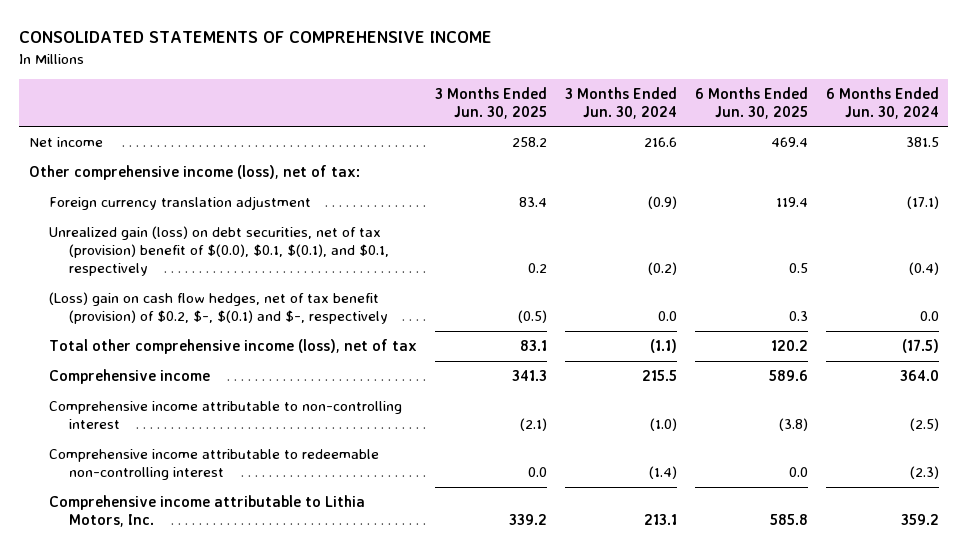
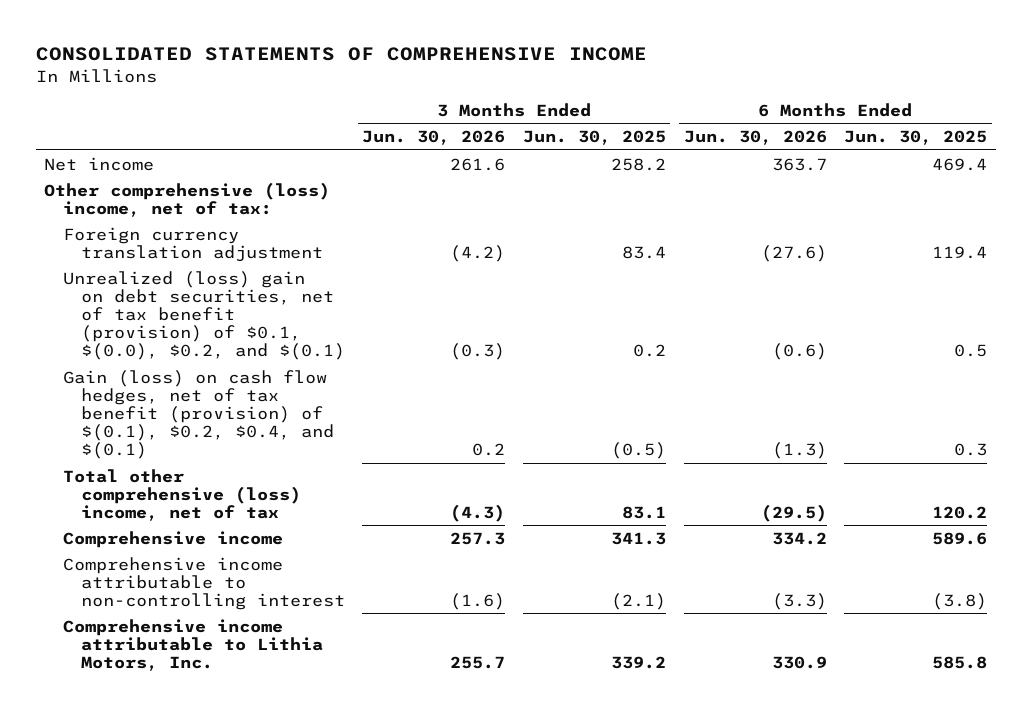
[565,86,678,119] 3 Months Ended Jun. 30, 2024 -> none
[826,86,940,119] 6 Months Ended Jun. 30, 2024 -> none
none -> [362,130,506,146] Jun. 30, 2026
none -> [683,130,827,146] Jun. 30, 2026
[28,164,360,180] Other comprehensive income (loss), net of tax: -> [44,181,331,217] Other comprehensive (loss) income, net of tax:
[48,225,389,277] Unrealized gain (loss) on debt securities, net of tax (provision) benefit of $(0.0), $0.1, $(0.1), and $0.1, respectively -> [62,270,345,361] Unrealized (loss) gain on debt securities, net of tax benefit (provision) of $0.1, $(0.0), $0.2, and $(0.1)
[48,291,388,325] (Loss) gain on cash flow hedges, net of tax benefit (provision) of $0.2, $-, $(0.1) and $-, respectively -> [62,369,334,460] Gain (loss) on cash flow hedges, net of tax benefit (provision) of $(0.1), $0.2, $0.4, and $(0.1)
[48,338,417,354] Total other comprehensive income (loss), net of tax -> [62,468,301,521] Total other comprehensive (loss) income, net of tax
[48,448,379,481] Comprehensive income attributable to redeemable non-controlling interest -> none

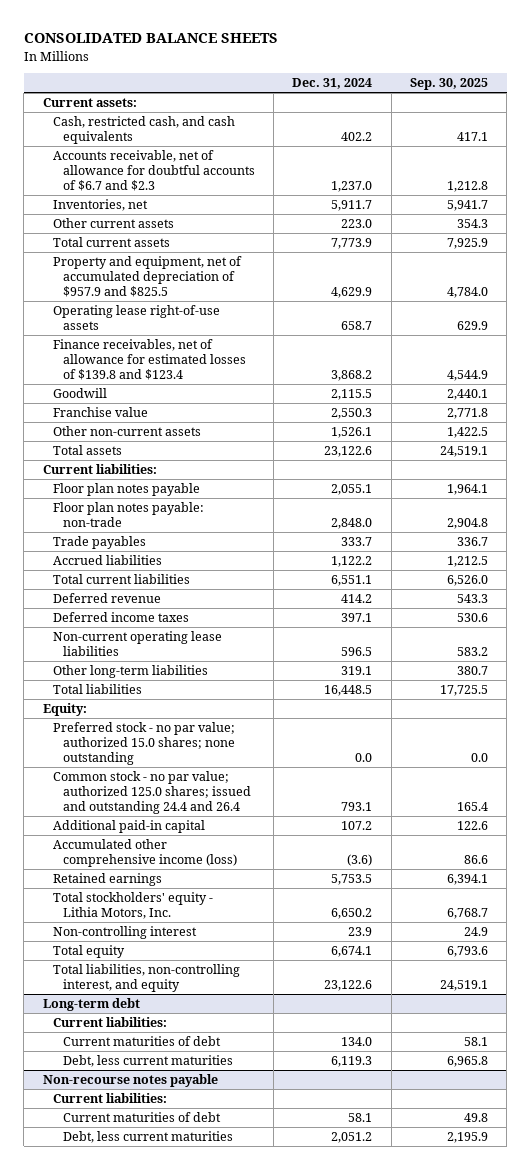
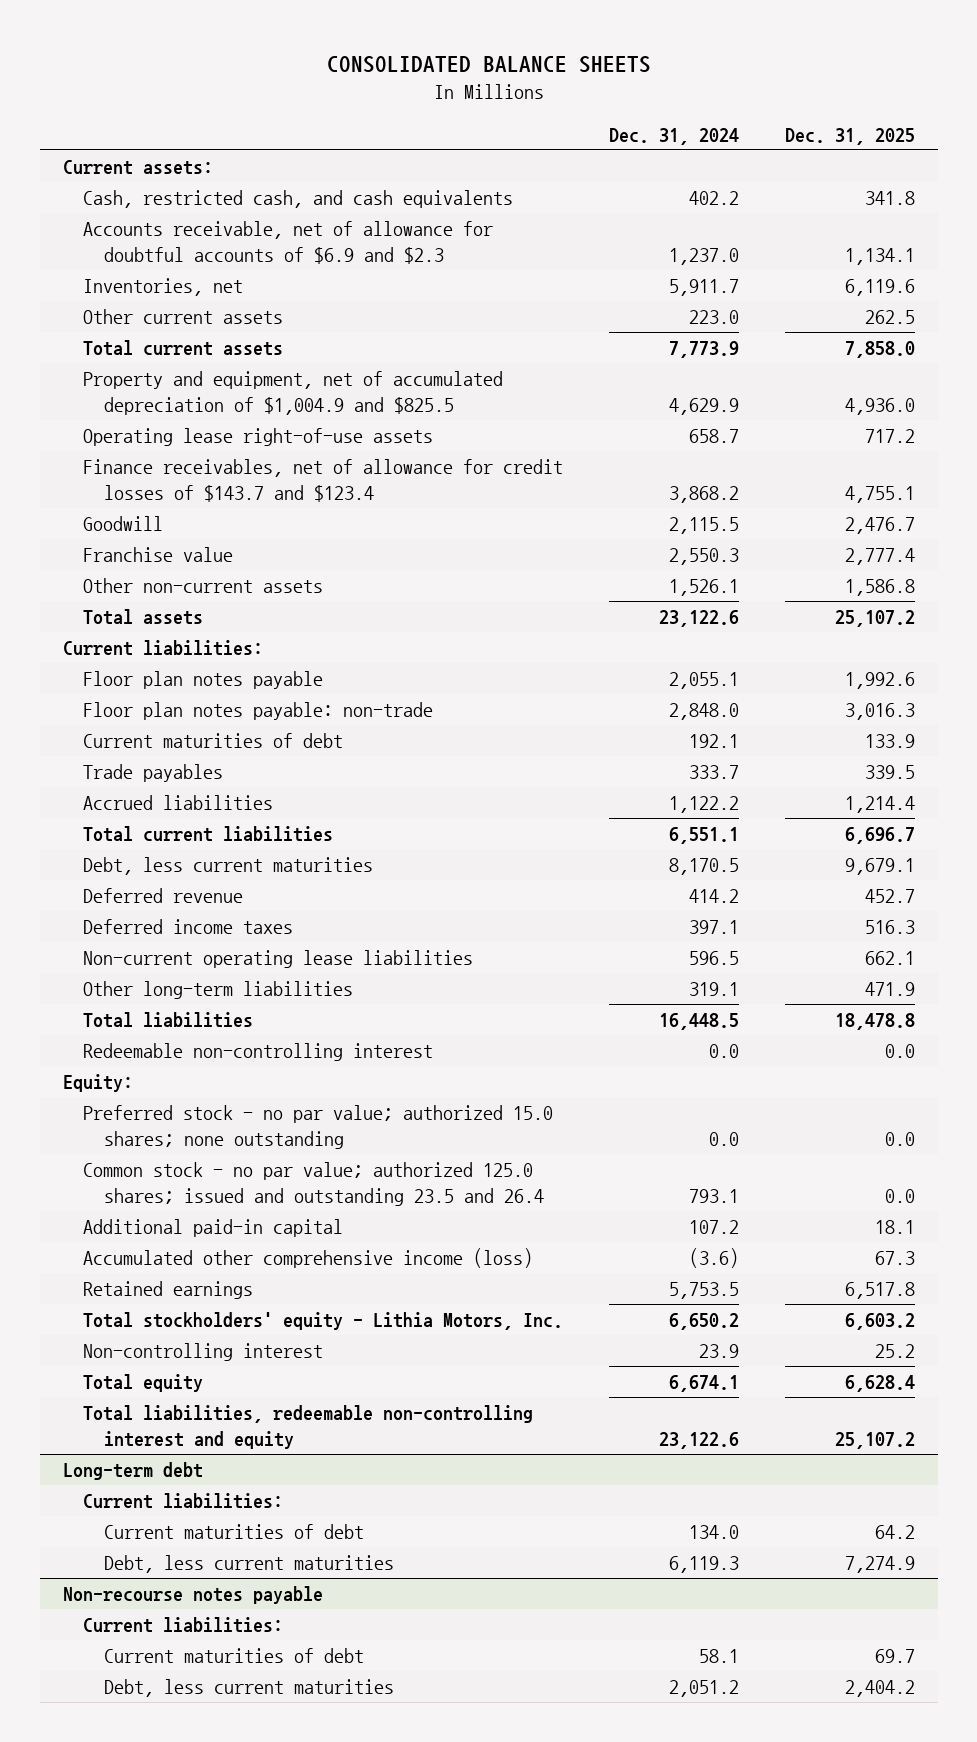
[410,78,489,91] Sep. 30, 2025 -> none
none -> [784,127,915,145] Dec. 31, 2025
[52,149,255,192] Accounts receivable, net of allowance for doubtful accounts of $6.7 and $2.3 -> [83,221,494,264] Accounts receivable, net of allowance for doubtful accounts of $6.9 and $2.3
[52,255,242,298] Property and equipment, net of accumulated depreciation of $957.9 and $825.5 -> [83,371,504,415] Property and equipment, net of accumulated depreciation of $1,004.9 and $825.5
[52,338,246,381] Finance receivables, net of allowance for estimated losses of $139.8 and $123.4 -> [83,459,564,502] Finance receivables, net of allowance for credit losses of $143.7 and $123.4
none -> [83,733,344,749] Current maturities of debt
none -> [83,857,374,876] Debt, less current maturities
none -> [83,1043,434,1062] Redeemable non-controlling interest
[52,770,251,815] Common stock - no par value; authorized 125.0 shares; issued and outstanding 24.4 and 26.4 -> [83,1162,545,1206] Common stock - no par value; authorized 125.0 shares; issued and outstanding 23.5 and 26.4
[52,963,240,993] Total liabilities, non-controlling interest, and equity -> [83,1405,534,1449] Total liabilities, redeemable non-controlling interest and equity

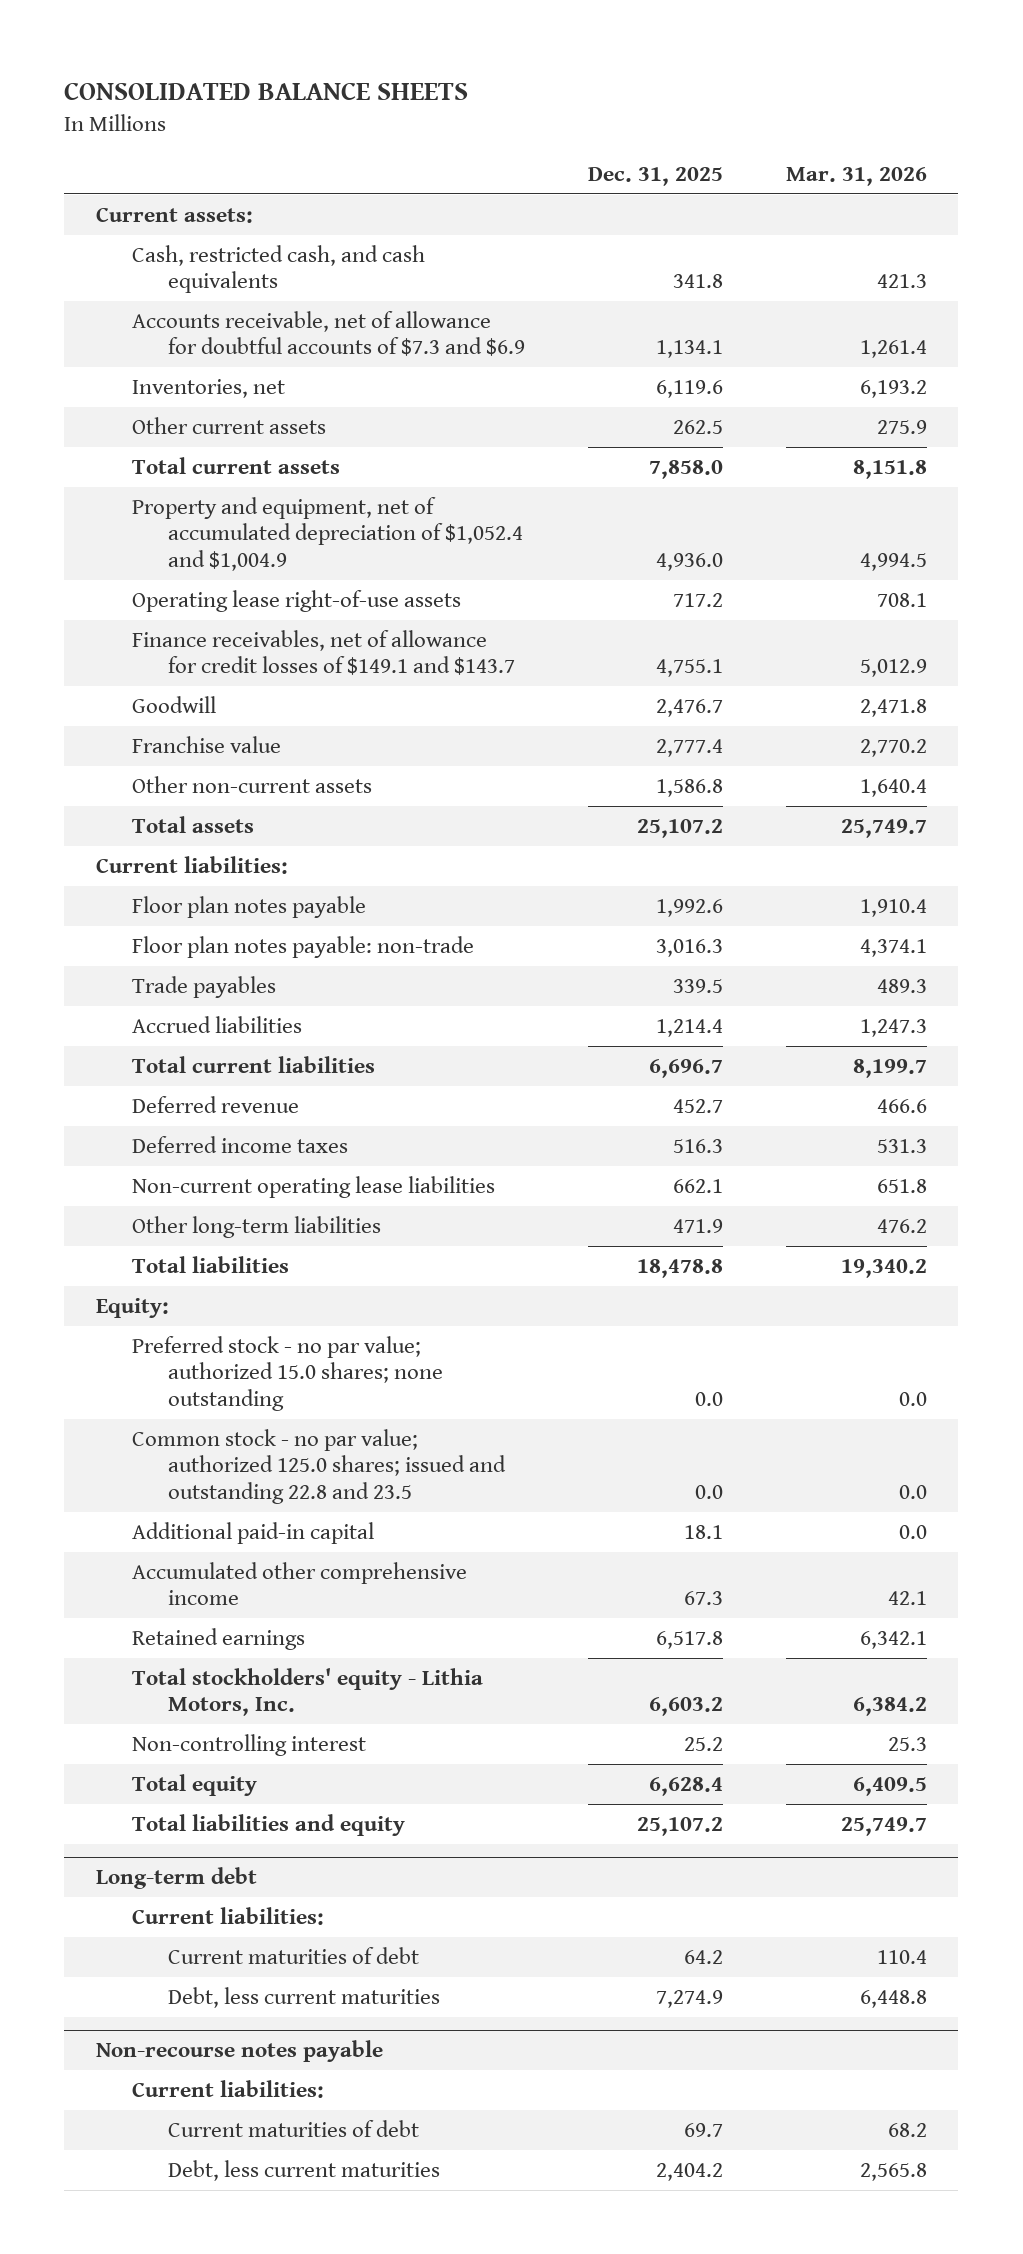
[609,127,740,145] Dec. 31, 2024 -> none
none -> [785,166,927,186] Mar. 31, 2026
[83,221,494,264] Accounts receivable, net of allowance for doubtful accounts of $6.9 and $2.3 -> [131,310,525,357] Accounts receivable, net of allowance for doubtful accounts of $7.3 and $6.9
[83,371,504,415] Property and equipment, net of accumulated depreciation of $1,004.9 and $825.5 -> [131,496,523,571] Property and equipment, net of accumulated depreciation of $1,052.4 and $1,004.9
[83,459,564,502] Finance receivables, net of allowance for credit losses of $143.7 and $123.4 -> [131,629,515,676] Finance receivables, net of allowance for credit losses of $149.1 and $143.7
[83,733,344,749] Current maturities of debt -> none
[83,857,374,876] Debt, less current maturities -> none
[83,1043,434,1062] Redeemable non-controlling interest -> none
[83,1162,545,1206] Common stock - no par value; authorized 125.0 shares; issued and outstanding 23.5 and 26.4 -> [131,1428,506,1504] Common stock - no par value; authorized 125.0 shares; issued and outstanding 22.8 and 23.5
[83,1248,534,1269] Accumulated other comprehensive income (loss) -> [131,1561,467,1606] Accumulated other comprehensive income
[83,1405,534,1449] Total liabilities, redeemable non-controlling interest and equity -> [131,1813,405,1836] Total liabilities and equity

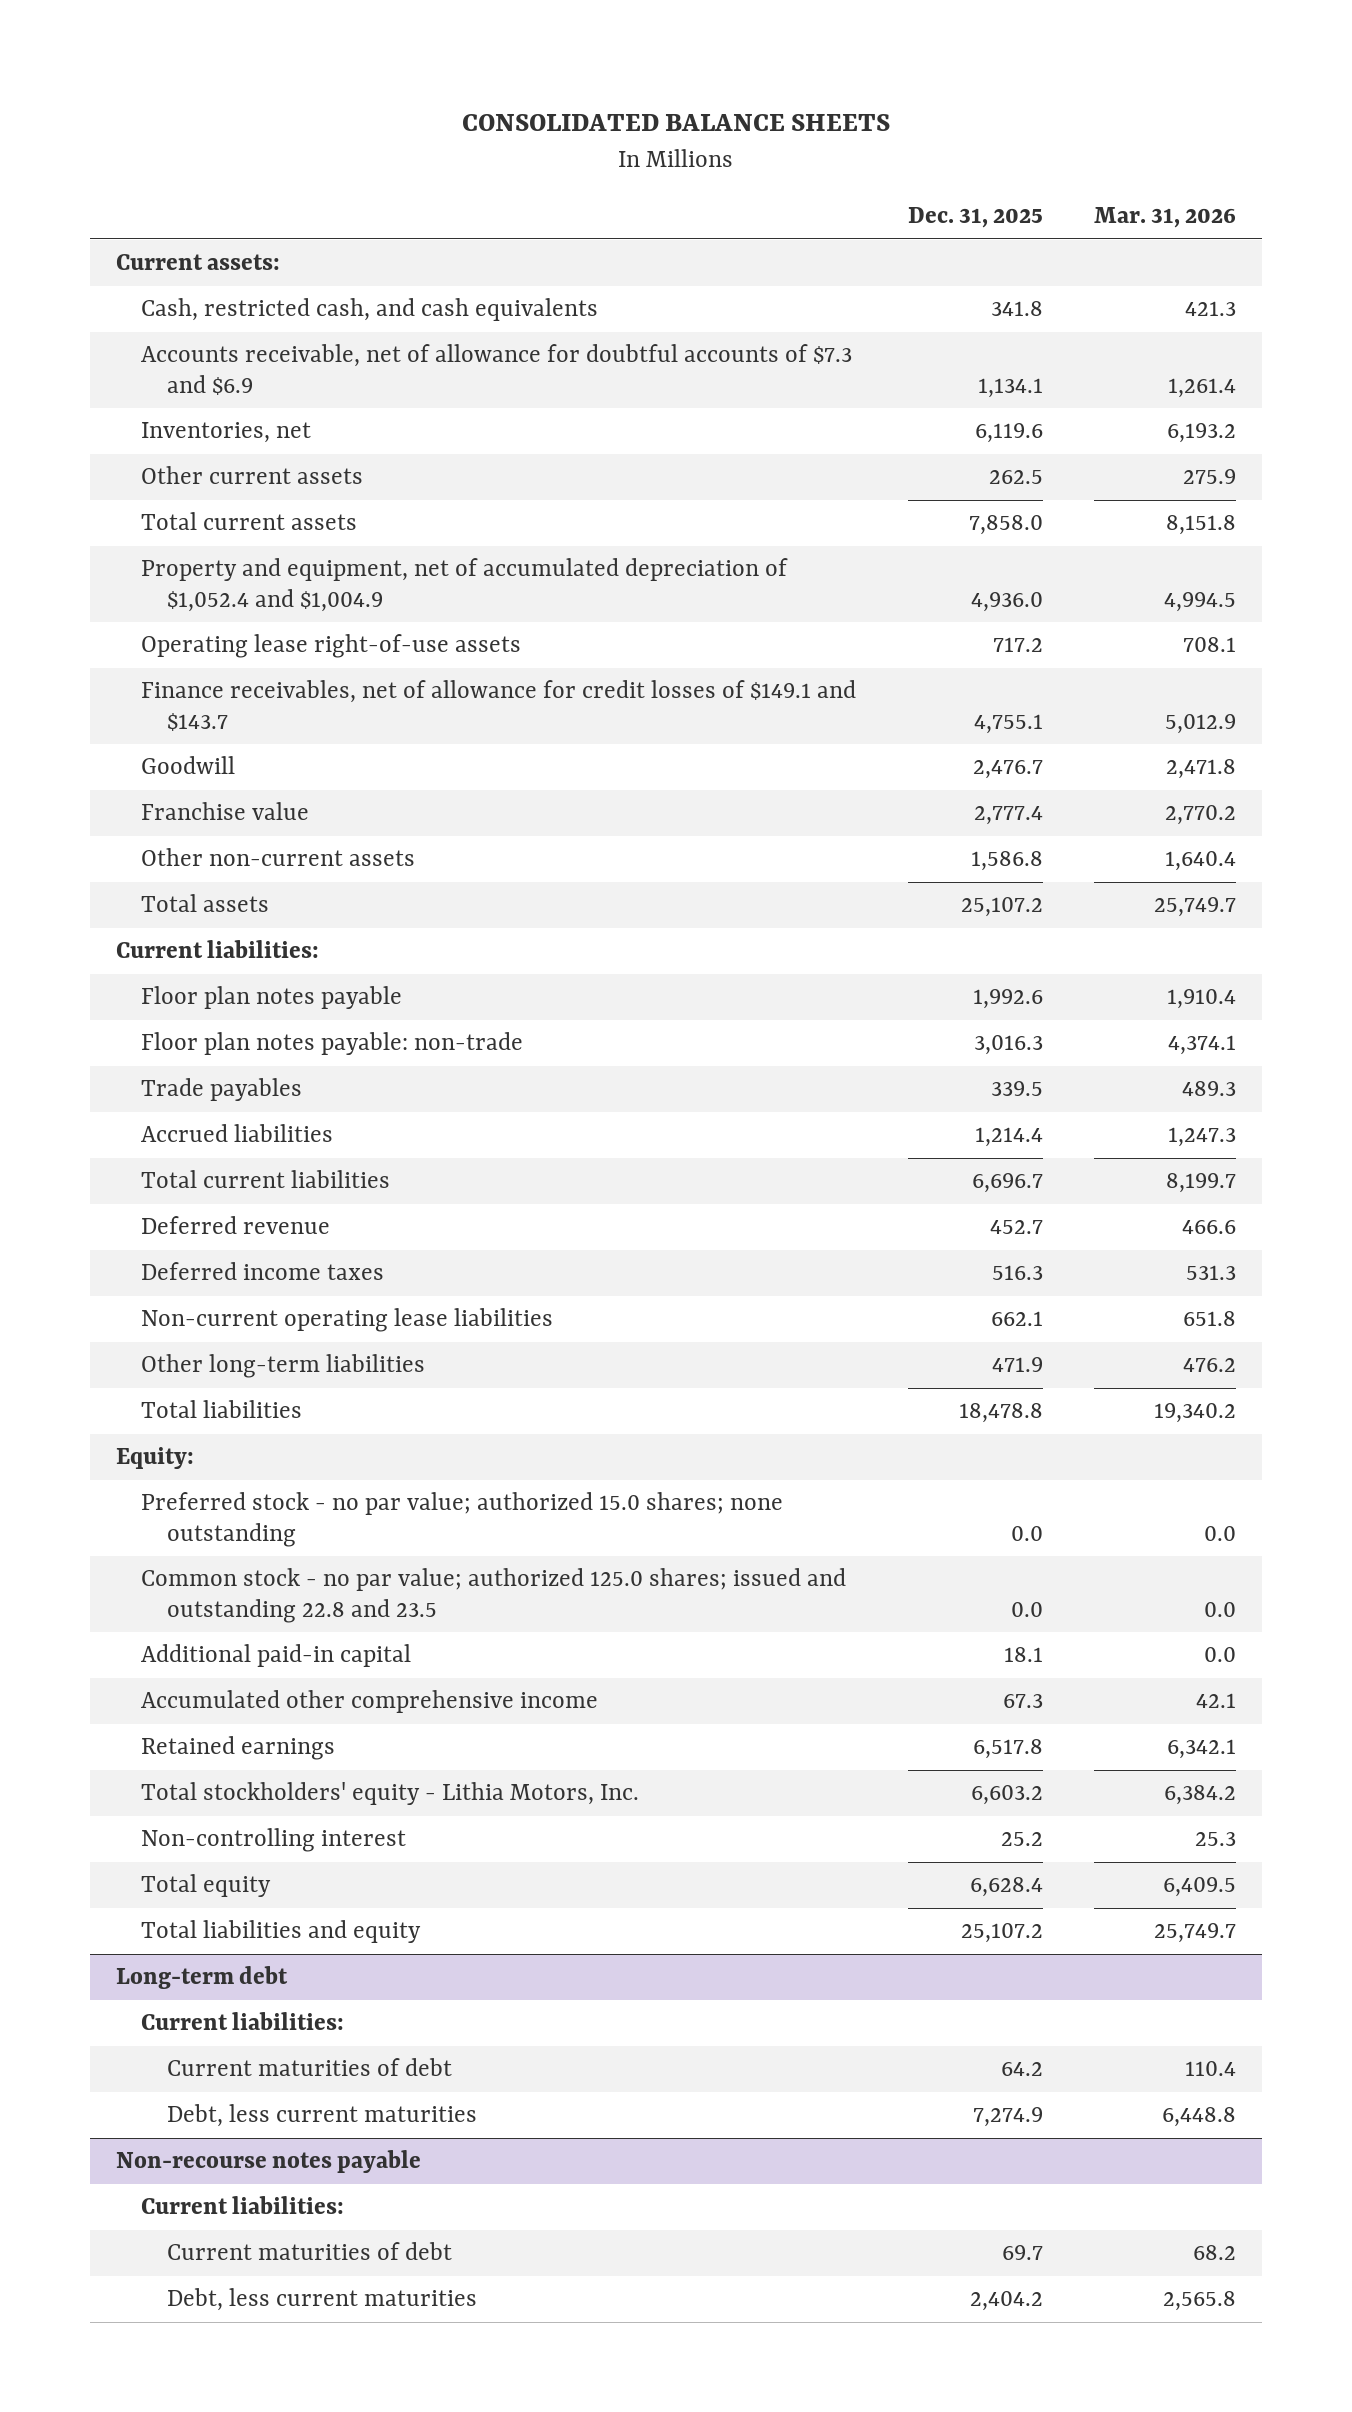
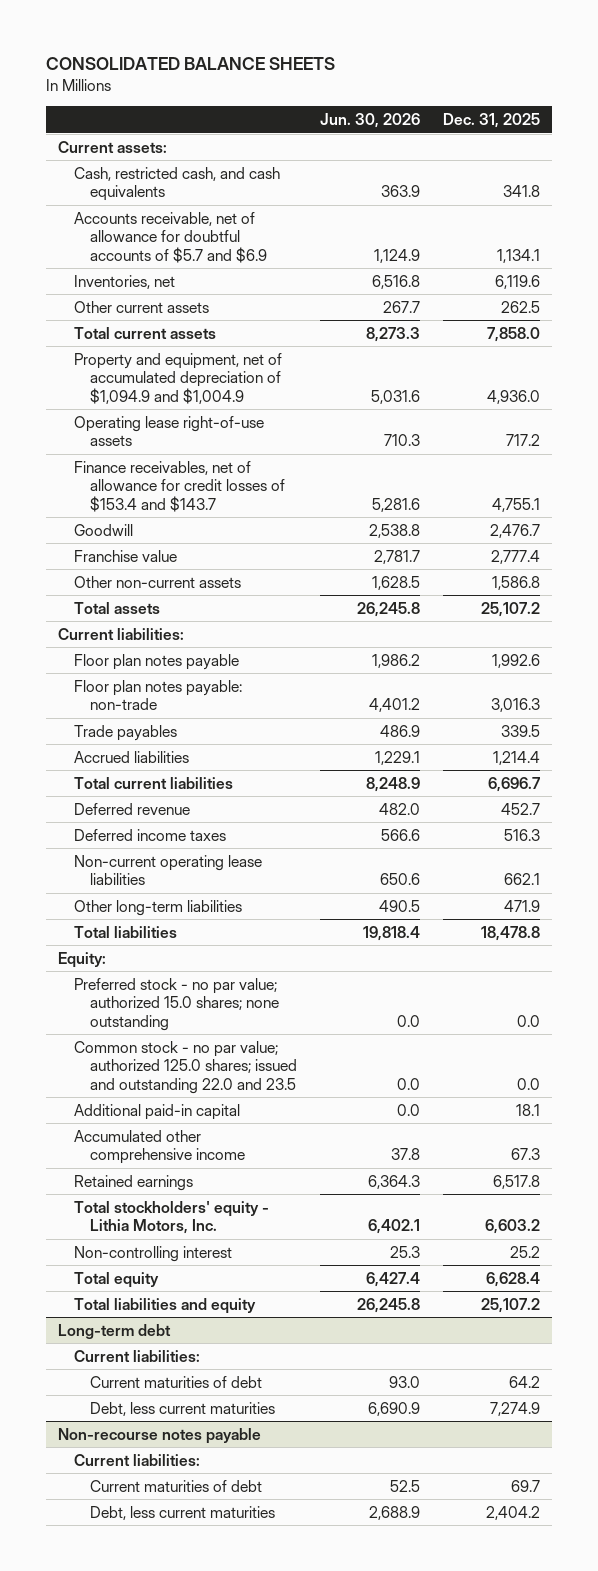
[1093,207,1236,229] Mar. 31, 2026 -> none
none -> [320,112,421,128] Jun. 30, 2026
[141,344,853,395] Accounts receivable, net of allowance for doubtful accounts of $7.3 and $6.9 -> [74,211,268,263] Accounts receivable, net of allowance for doubtful accounts of $5.7 and $6.9
[141,558,789,612] Property and equipment, net of accumulated depreciation of $1,052.4 and $1,004.9 -> [74,352,283,404] Property and equipment, net of accumulated depreciation of $1,094.9 and $1,004.9
[141,680,857,731] Finance receivables, net of allowance for credit losses of $149.1 and $143.7 -> [74,460,286,512] Finance receivables, net of allowance for credit losses of $153.4 and $143.7
[141,1568,847,1623] Common stock - no par value; authorized 125.0 shares; issued and outstanding 22.8 and 23.5 -> [74,1040,298,1094] Common stock - no par value; authorized 125.0 shares; issued and outstanding 22.0 and 23.5

